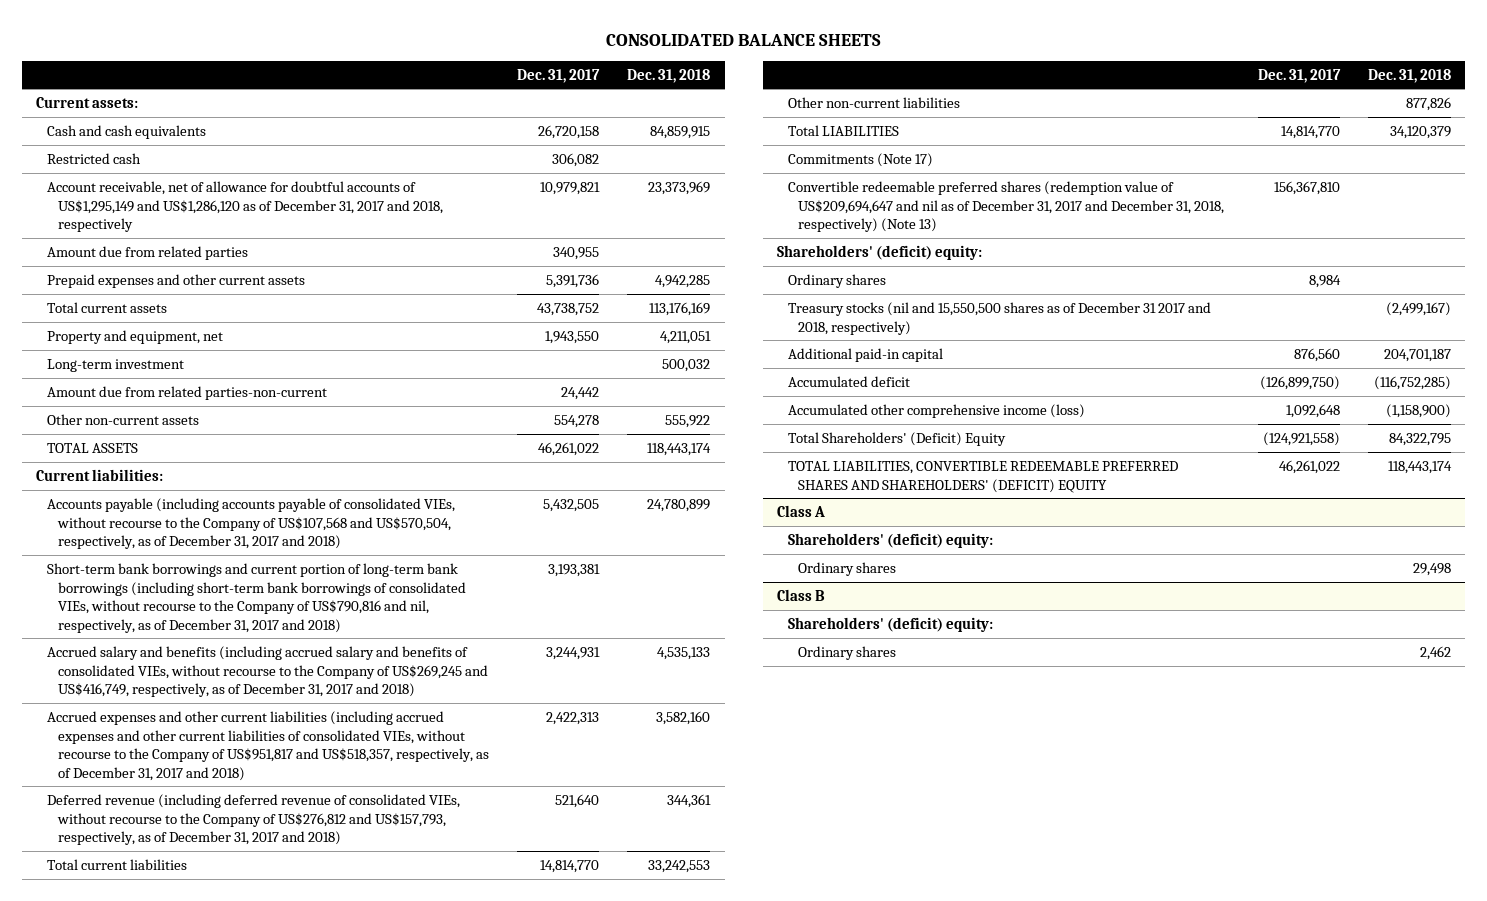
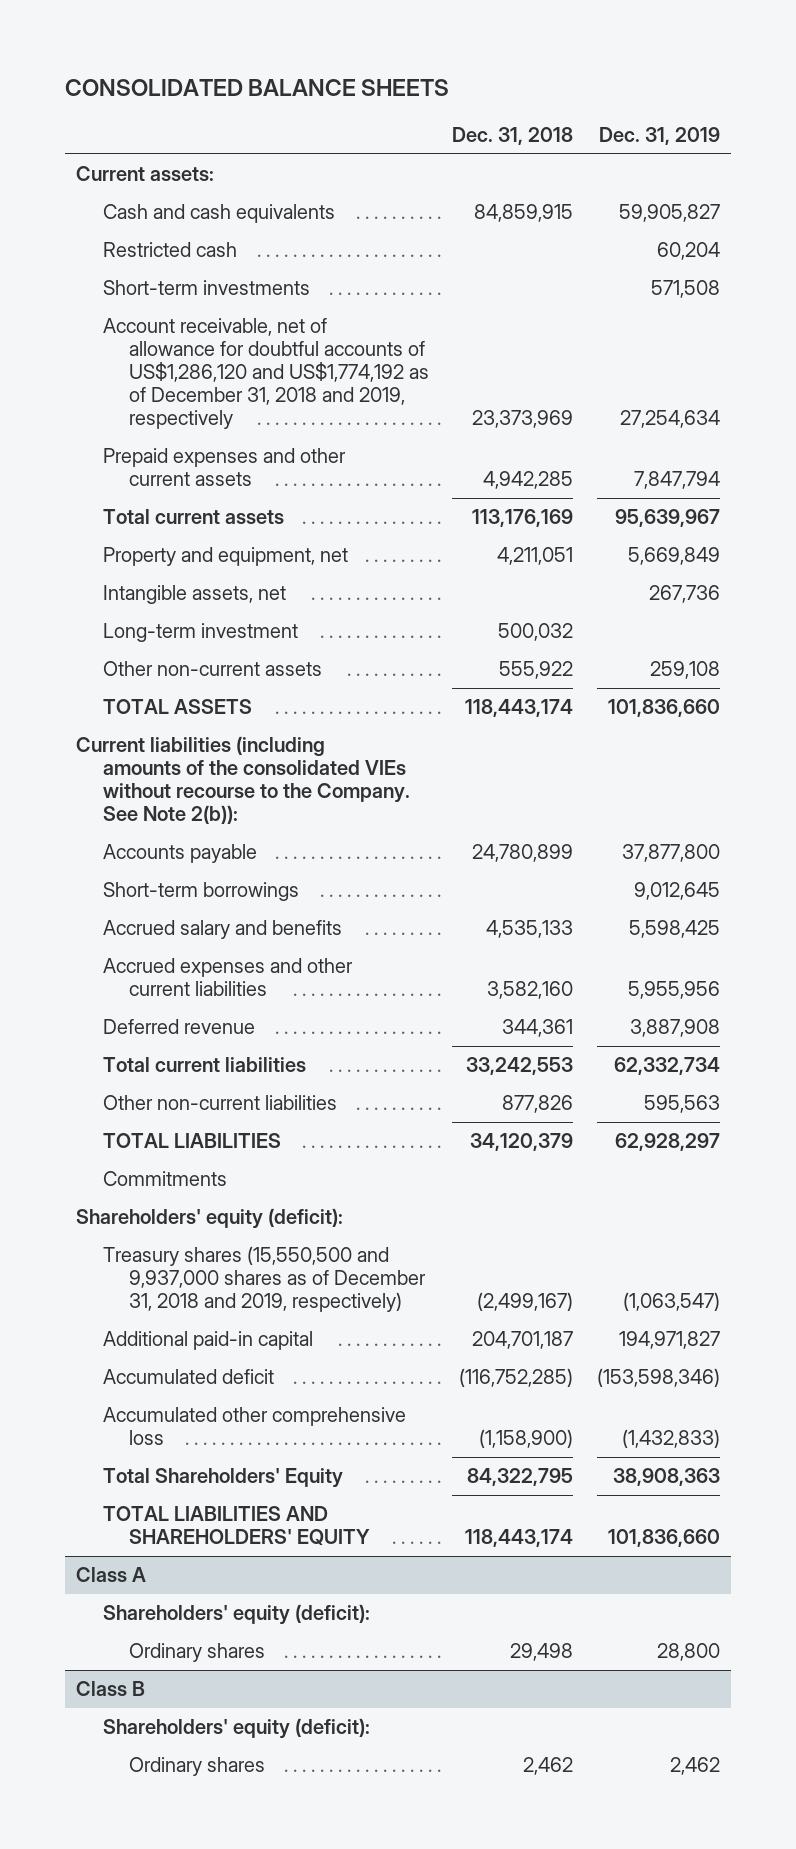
[517,68,601,83] Dec. 31, 2017 -> none
none -> [598,126,720,145] Dec. 31, 2019
[46,245,248,260] Amount due from related parties -> none
none -> [102,280,310,296] Short-term investments
[46,180,443,233] Account receivable, net of allowance for doubtful accounts of US$1,295,149 and US$1,286,120 as of December 31, 2017 and 2018, respectively -> [102,318,430,430] Account receivable, net of allowance for doubtful accounts of US$1,286,120 and US$1,774,192 as of December 31, 2018 and 2019, respectively
none -> [102,585,286,605] Intangible assets, net
[46,385,327,400] Amount due from related parties-non-current -> none
[46,562,466,633] Short-term bank borrowings and current portion of long-term bank borrowings (including short-term bank borrowings of consolidated VIEs, without recourse to the Company of US$790,816 and nil, respectively, as of December 31, 2017 and 2018) -> none
[36,468,164,481] Current liabilities: -> [76,736,410,825] Current liabilities (including amounts of the consolidated VIEs without recourse to the Company. See Note 2(b)):
[46,497,455,550] Accounts payable (including accounts payable of consolidated VIEs, without recourse to the Company of US$107,568 and US$570,504, respectively, as of December 31, 2017 and 2018) -> [102,844,257,864] Accounts payable
none -> [102,882,299,902] Short-term borrowings
[46,645,488,698] Accrued salary and benefits (including accrued salary and benefits of consolidated VIEs, without recourse to the Company of US$269,245 and US$416,749, respectively, as of December 31, 2017 and 2018) -> [102,920,342,940] Accrued salary and benefits
[46,710,489,781] Accrued expenses and other current liabilities (including accrued expenses and other current liabilities of consolidated VIEs, without recourse to the Company of US$951,817 and US$518,357, respectively, as of December 31, 2017 and 2018) -> [102,958,353,997] Accrued expenses and other current liabilities
[46,793,460,846] Deferred revenue (including deferred revenue of consolidated VIEs, without recourse to the Company of US$276,812 and US$157,793, respectively, as of December 31, 2017 and 2018) -> [102,1019,255,1035] Deferred revenue
[787,180,1225,233] Convertible redeemable preferred shares (redemption value of US$209,694,647 and nil as of December 31, 2017 and December 31, 2018, respectively) (Note 13) -> none
[787,273,886,288] Ordinary shares -> none
[787,124,899,136] Total LIABILITIES -> [102,1133,281,1149] TOTAL LIABILITIES
[787,152,933,167] Commitments (Note 17) -> [102,1171,227,1187] Commitments
[776,244,982,260] Shareholders' (deficit) equity: -> [76,1208,344,1230] Shareholders' equity (deficit):
[787,301,1211,335] Treasury stocks (nil and 15,550,500 shares as of December 31 2017 and 2018, respectively) -> [102,1246,427,1313] Treasury shares (15,550,500 and 9,937,000 shares as of December 31, 2018 and 2019, respectively)
[787,403,1085,418] Accumulated other comprehensive income (loss) -> [102,1407,406,1446] Accumulated other comprehensive loss
[787,431,1006,446] Total Shareholders' (Deficit) Equity -> [102,1468,343,1489] Total Shareholders' Equity
[787,460,1178,493] TOTAL LIABILITIES, CONVERTIBLE REDEEMABLE PREFERRED SHARES AND SHAREHOLDERS' (DEFICIT) EQUITY -> [102,1506,371,1547] TOTAL LIABILITIES AND SHAREHOLDERS' EQUITY
[787,532,993,548] Shareholders' (deficit) equity: -> [102,1604,370,1626] Shareholders' equity (deficit):
[787,616,993,632] Shareholders' (deficit) equity: -> [102,1718,370,1740] Shareholders' equity (deficit):

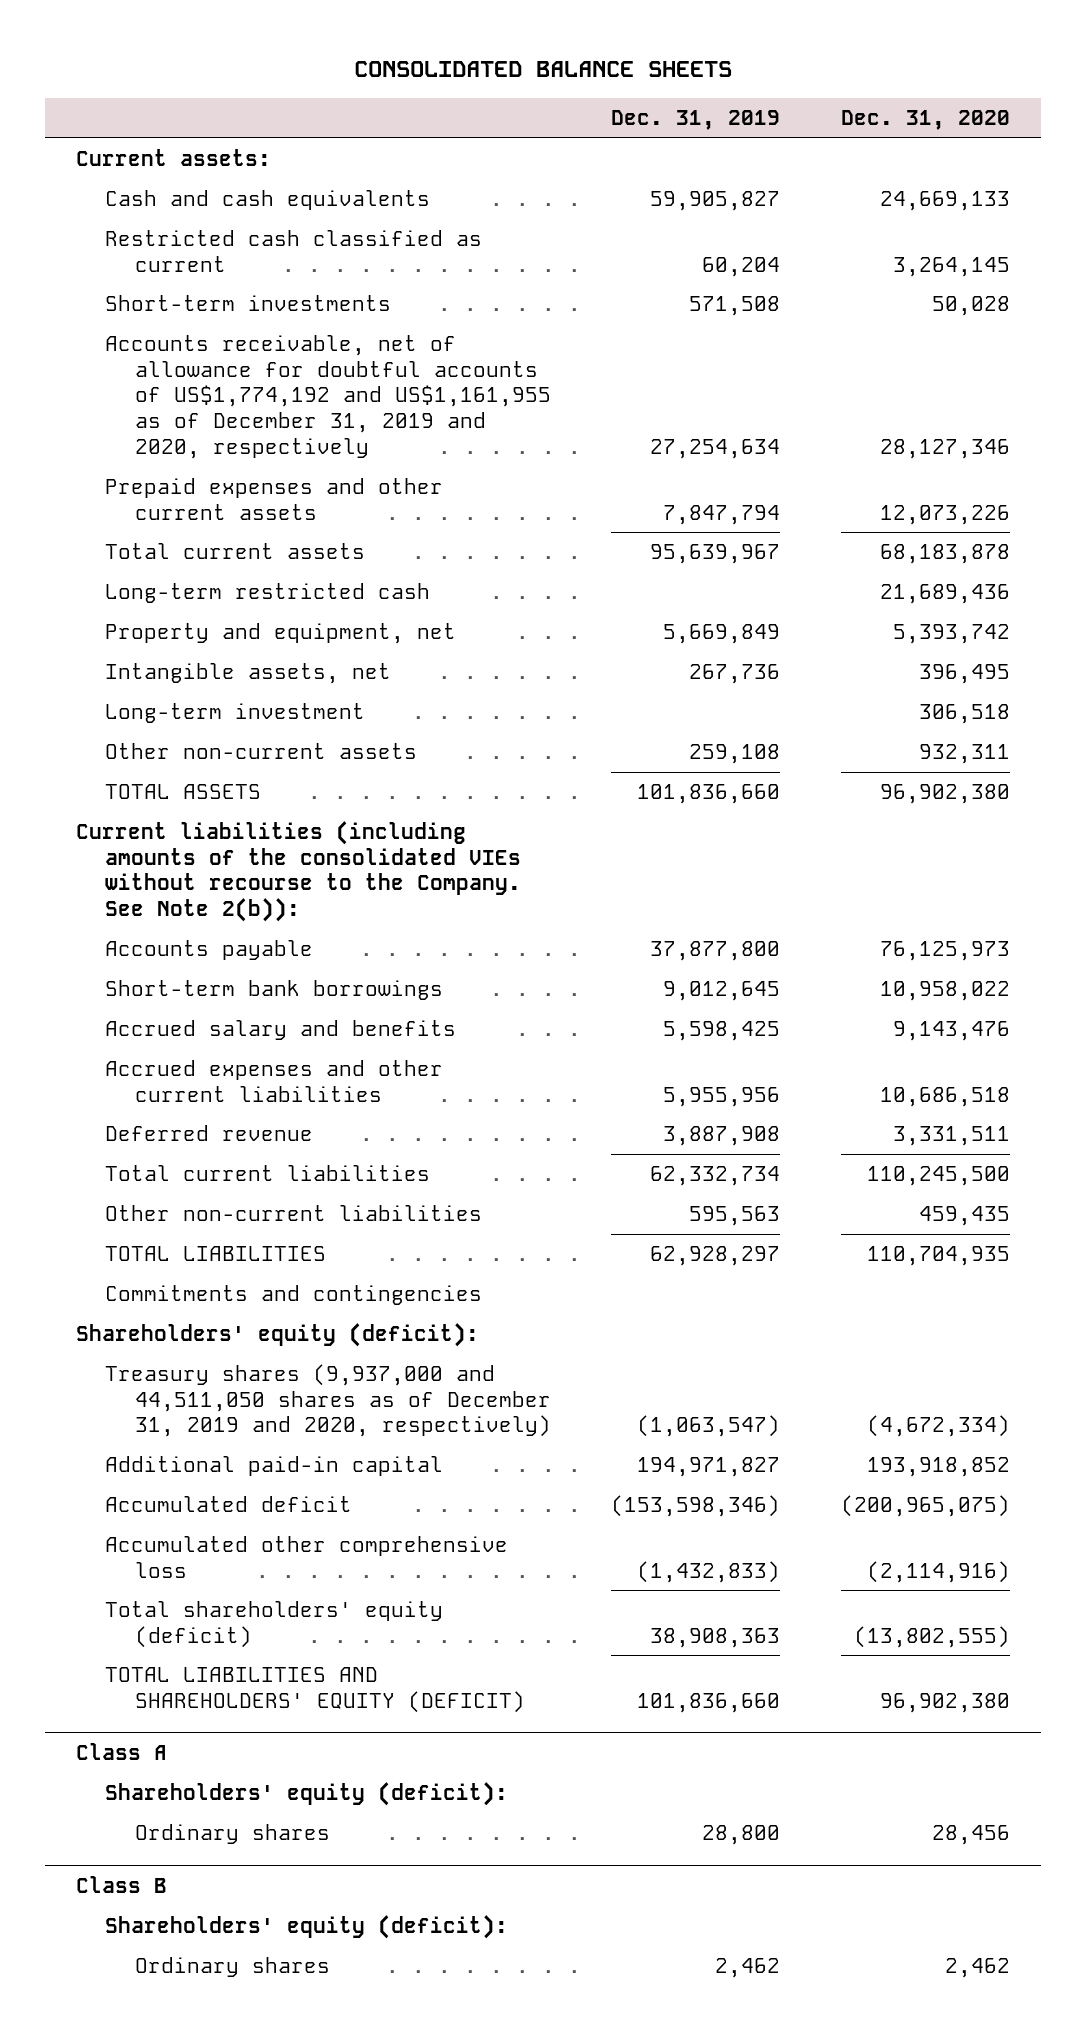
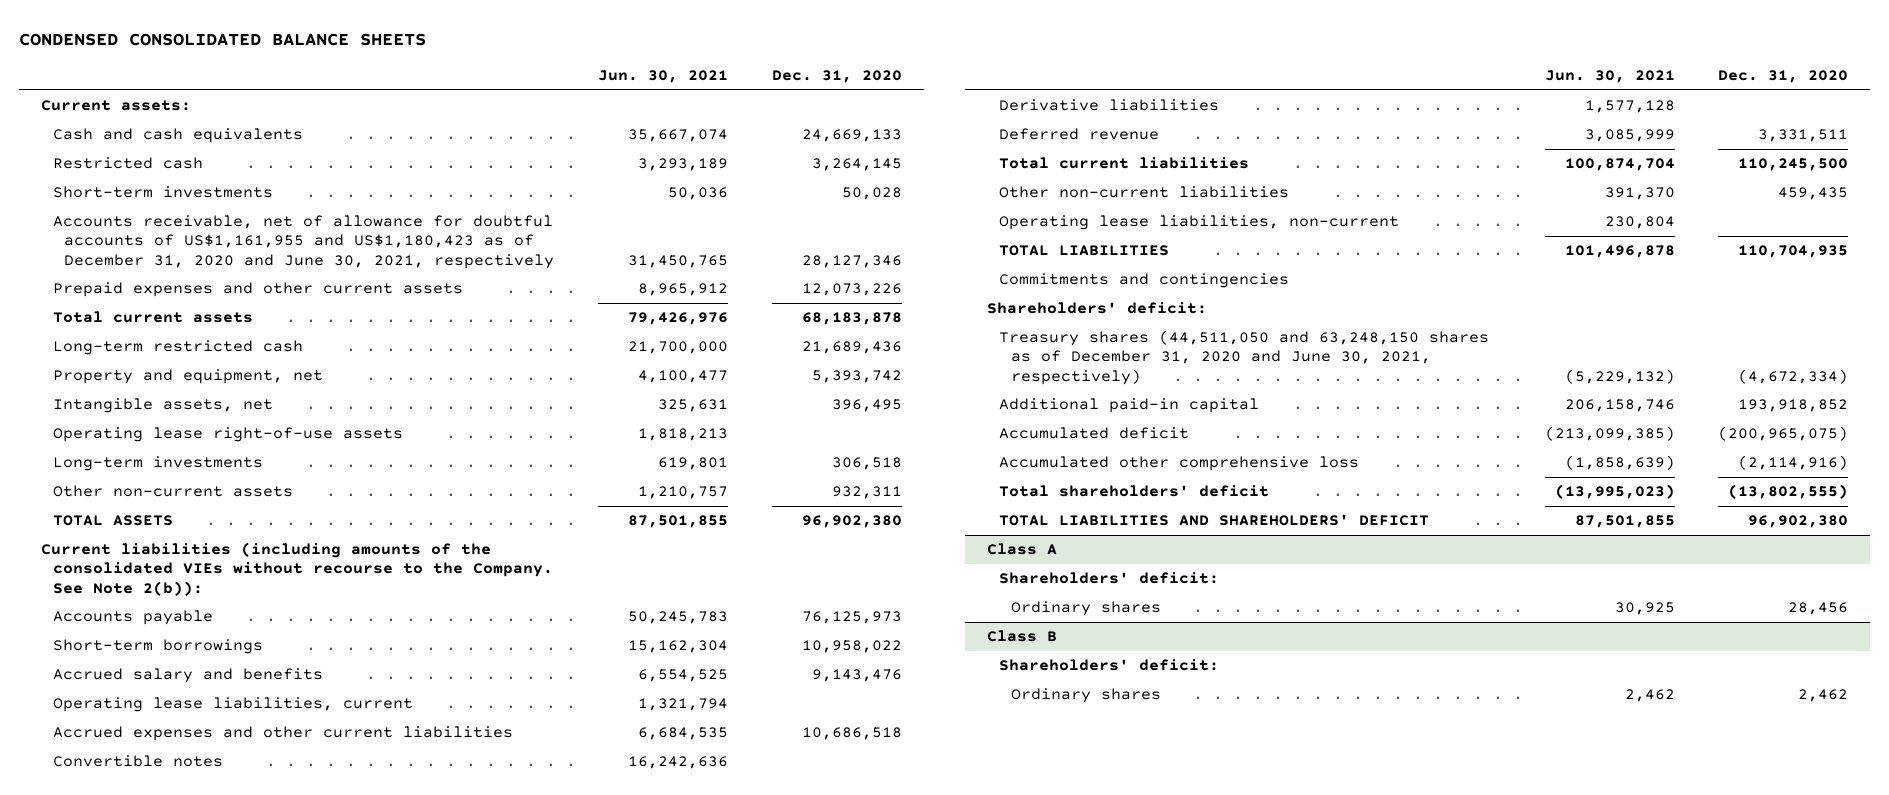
[354,61,733,78] CONSOLIDATED BALANCE SHEETS -> [18,32,426,46] CONDENSED CONSOLIDATED BALANCE SHEETS
[611,109,781,130] Dec. 31, 2019 -> none
none -> [598,70,729,84] Jun. 30, 2021
[105,230,483,272] Restricted cash classified as current -> [52,157,203,170] Restricted cash
[105,335,551,459] Accounts receivable, net of allowance for doubtful accounts of US$1,774,192 and US$1,161,955 as of December 31, 2019 and 2020, respectively -> [52,215,555,269] Accounts receivable, net of allowance for doubtful accounts of US$1,161,955 and US$1,180,423 as of December 31, 2020 and June 30, 2021, respectively
none -> [52,427,403,443] Operating lease right-of-use assets
[105,703,366,724] Long-term investment -> [52,456,263,472] Long-term investments
[105,980,444,1001] Short-term bank borrowings -> [52,639,263,655] Short-term borrowings
none -> [52,697,413,713] Operating lease liabilities, current
none -> [52,755,223,768] Convertible notes
none -> [998,99,1219,112] Derivative liabilities
none -> [998,215,1399,231] Operating lease liabilities, non-current
[75,1323,479,1348] Shareholders' equity (deficit): -> [987,302,1208,315] Shareholders' deficit:
[105,1364,551,1438] Treasury shares (9,937,000 and 44,511,050 shares as of December 31, 2019 and 2020, respectively) -> [998,330,1489,385] Treasury shares (44,511,050 and 63,248,150 shares as of December 31, 2020 and June 30, 2021, respectively)
[105,1601,444,1648] Total shareholders' equity (deficit) -> [998,485,1269,498] Total shareholders' deficit
[105,1667,525,1713] TOTAL LIABILITIES AND SHAREHOLDERS' EQUITY (DEFICIT) -> [998,514,1429,527] TOTAL LIABILITIES AND SHAREHOLDERS' DEFICIT
[105,1782,509,1807] Shareholders' equity (deficit): -> [998,572,1219,585] Shareholders' deficit:
[105,1915,509,1940] Shareholders' equity (deficit): -> [998,659,1219,672] Shareholders' deficit:

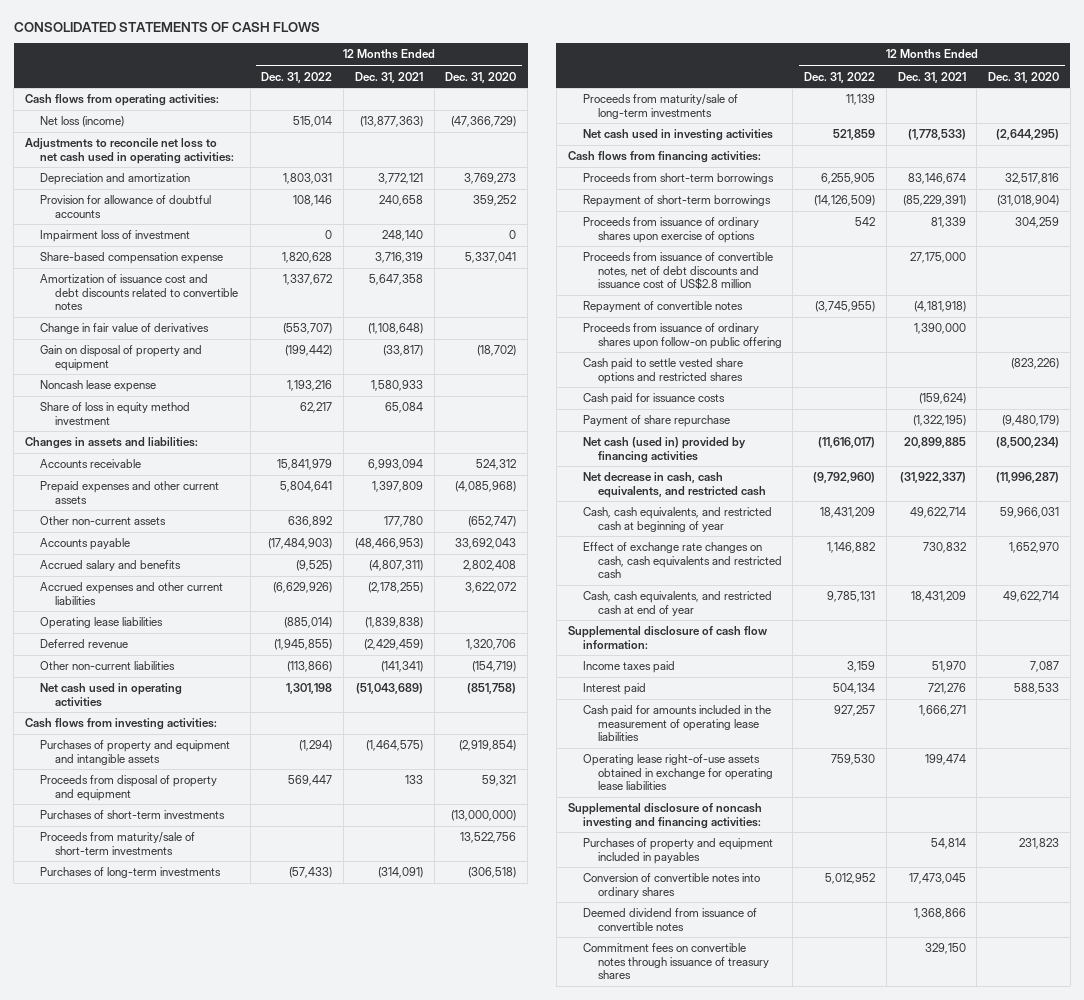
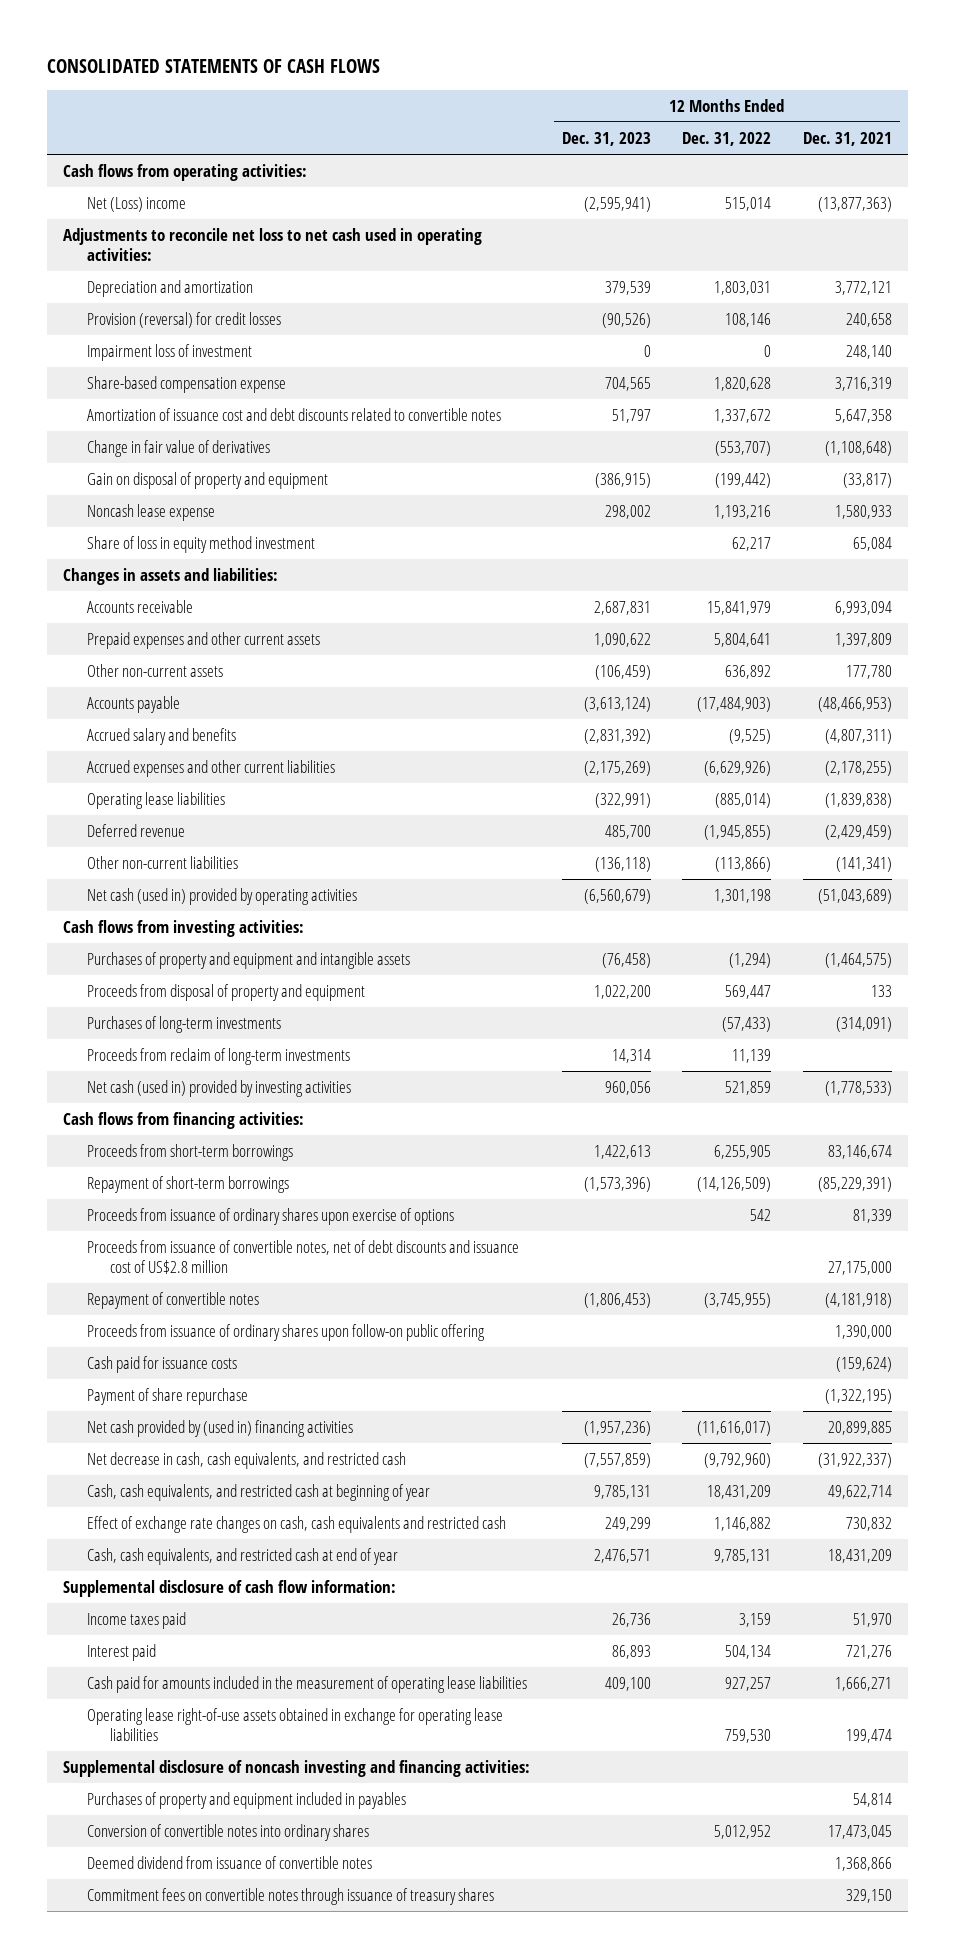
[445,71,517,83] Dec. 31, 2020 -> none
none -> [561,132,651,147] Dec. 31, 2023
[39,116,124,128] Net loss (income) -> [86,197,186,213] Net (Loss) income
[39,195,211,218] Provision for allowance of doubtful accounts -> [86,312,281,329] Provision (reversal) for credit losses
[39,683,182,707] Net cash used in operating activities -> [86,888,357,906] Net cash (used in) provided by operating activities
[39,810,225,820] Purchases of short-term investments -> none
[39,832,195,855] Proceeds from maturity/sale of short-term investments -> none
[582,94,738,119] Proceeds from maturity/sale of long-term investments -> [86,1048,350,1066] Proceeds from reclaim of long-term investments
[582,129,773,142] Net cash used in investing activities -> [86,1080,351,1098] Net cash (used in) provided by investing activities
[582,358,743,384] Cash paid to settle vested share options and restricted shares -> none
[582,437,746,463] Net cash (used in) provided by financing activities -> [86,1420,353,1438] Net cash provided by (used in) financing activities

